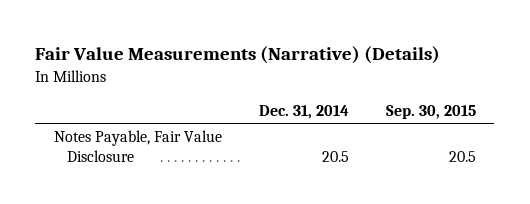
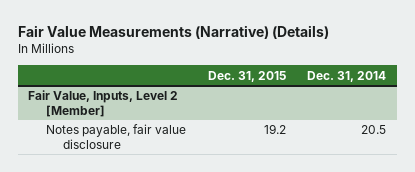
[385,105,476,120] Sep. 30, 2015 -> none
none -> [207,70,286,82] Dec. 31, 2015
none -> [28,90,179,117] Fair Value, Inputs, Level 2 [Member]
[53,130,222,163] Notes Payable, Fair Value Disclosure -> [45,124,186,149] Notes payable, fair value disclosure

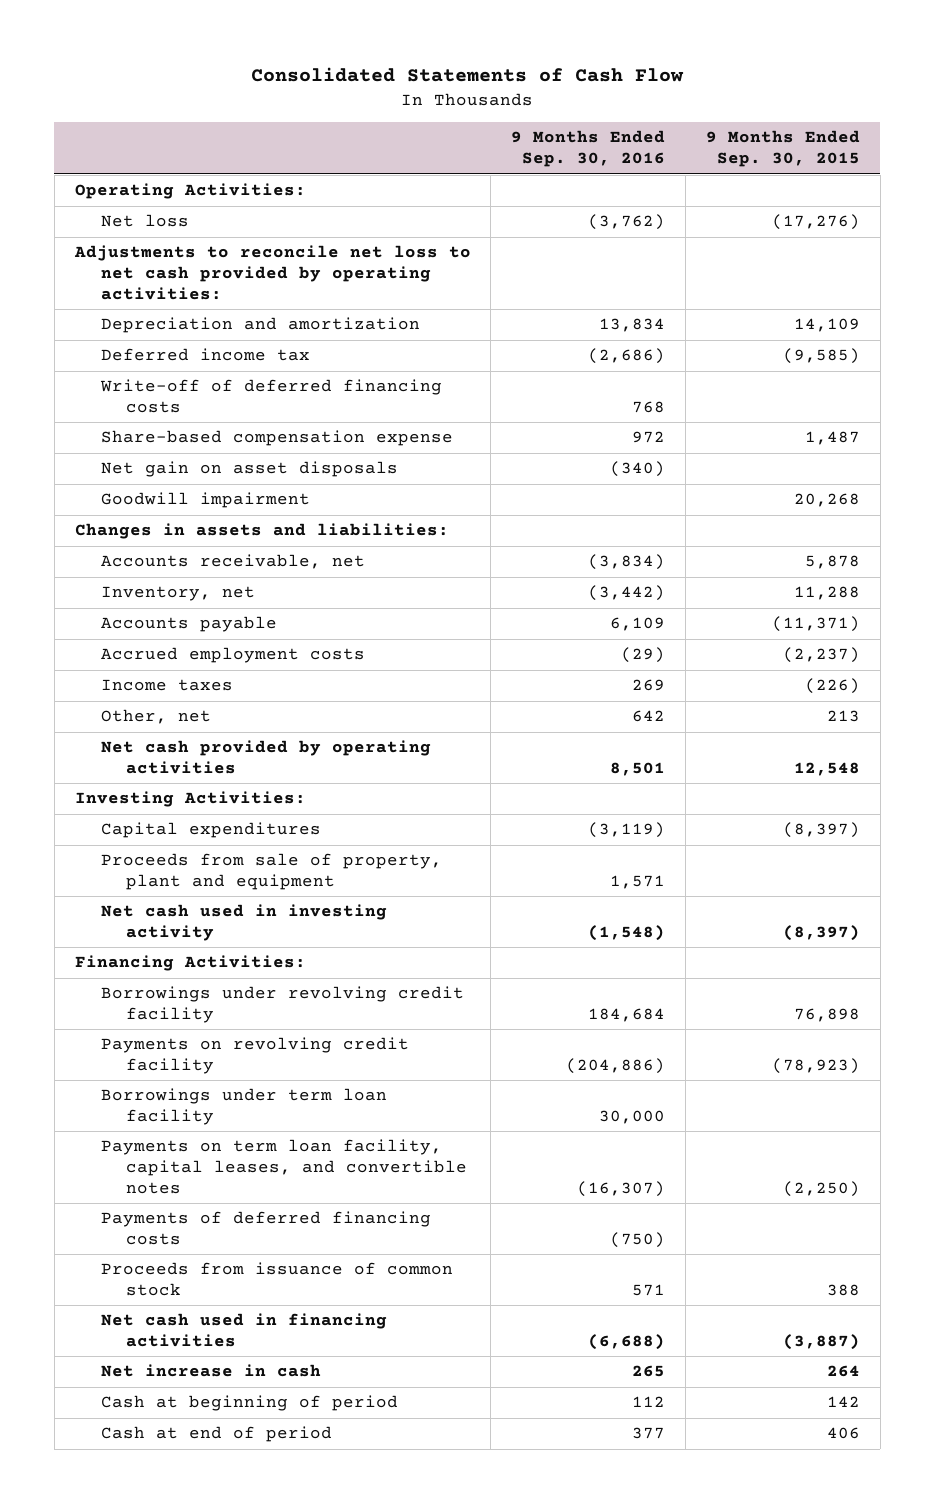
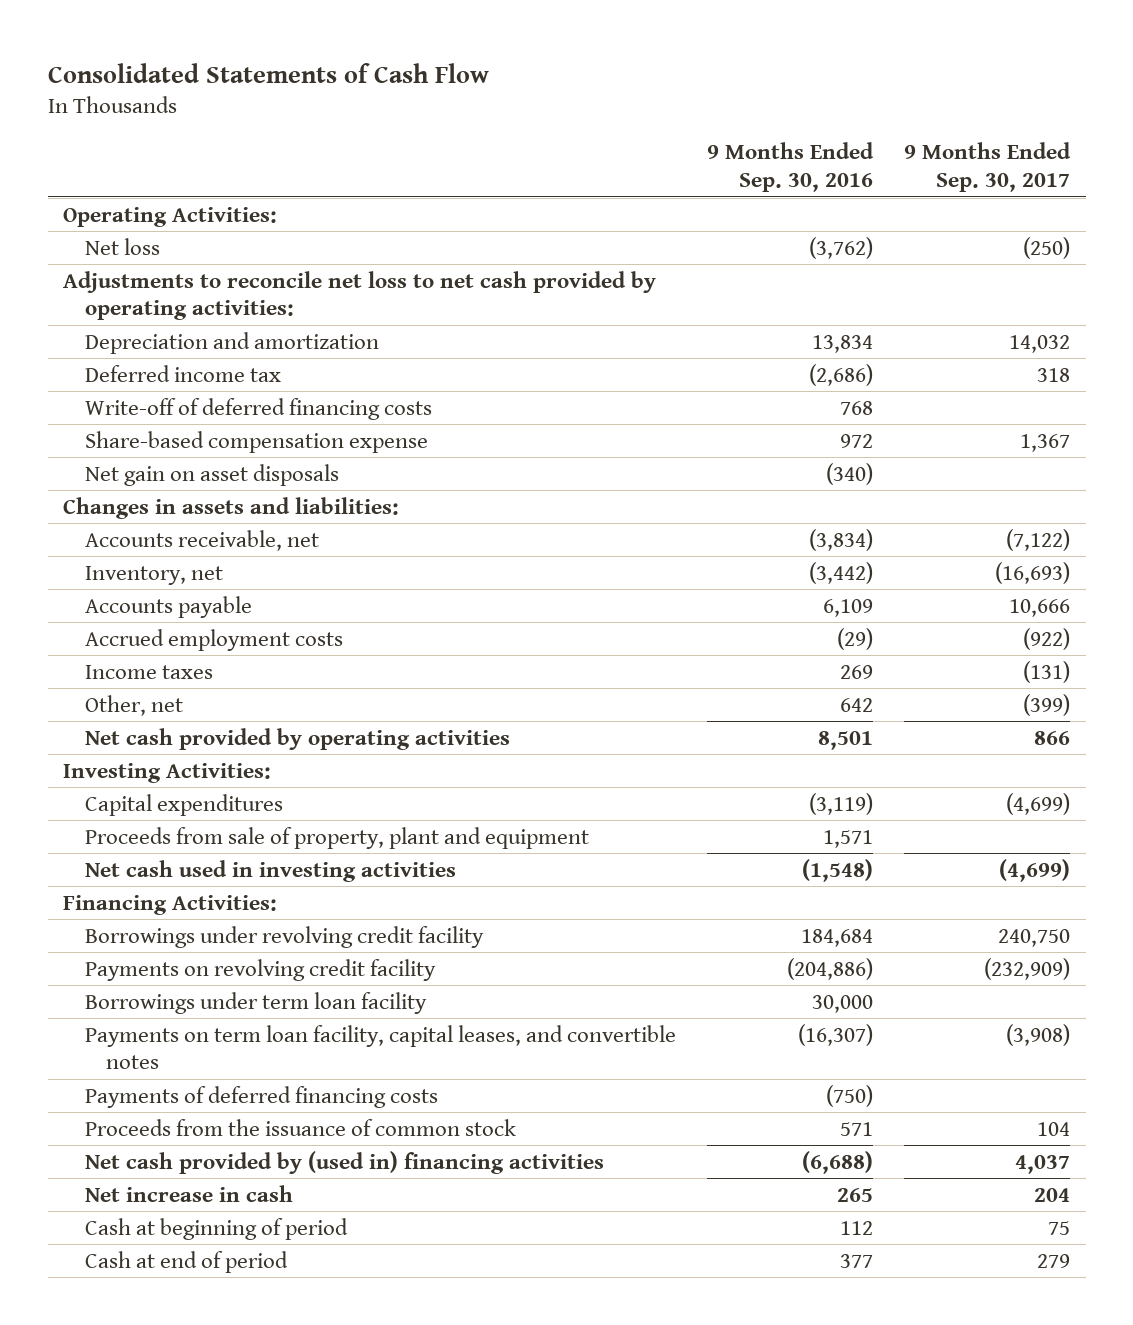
[705,130,860,168] 9 Months Ended Sep. 30, 2015 -> none
none -> [903,142,1071,193] 9 Months Ended Sep. 30, 2017
[100,492,310,509] Goodwill impairment -> none
[100,904,387,942] Net cash used in investing activity -> [84,859,456,882] Net cash used in investing activities
[100,1262,453,1297] Proceeds from issuance of common stock -> [84,1118,516,1136] Proceeds from the issuance of common stock
[100,1313,387,1348] Net cash used in financing activities -> [84,1150,604,1174] Net cash provided by (used in) financing activities

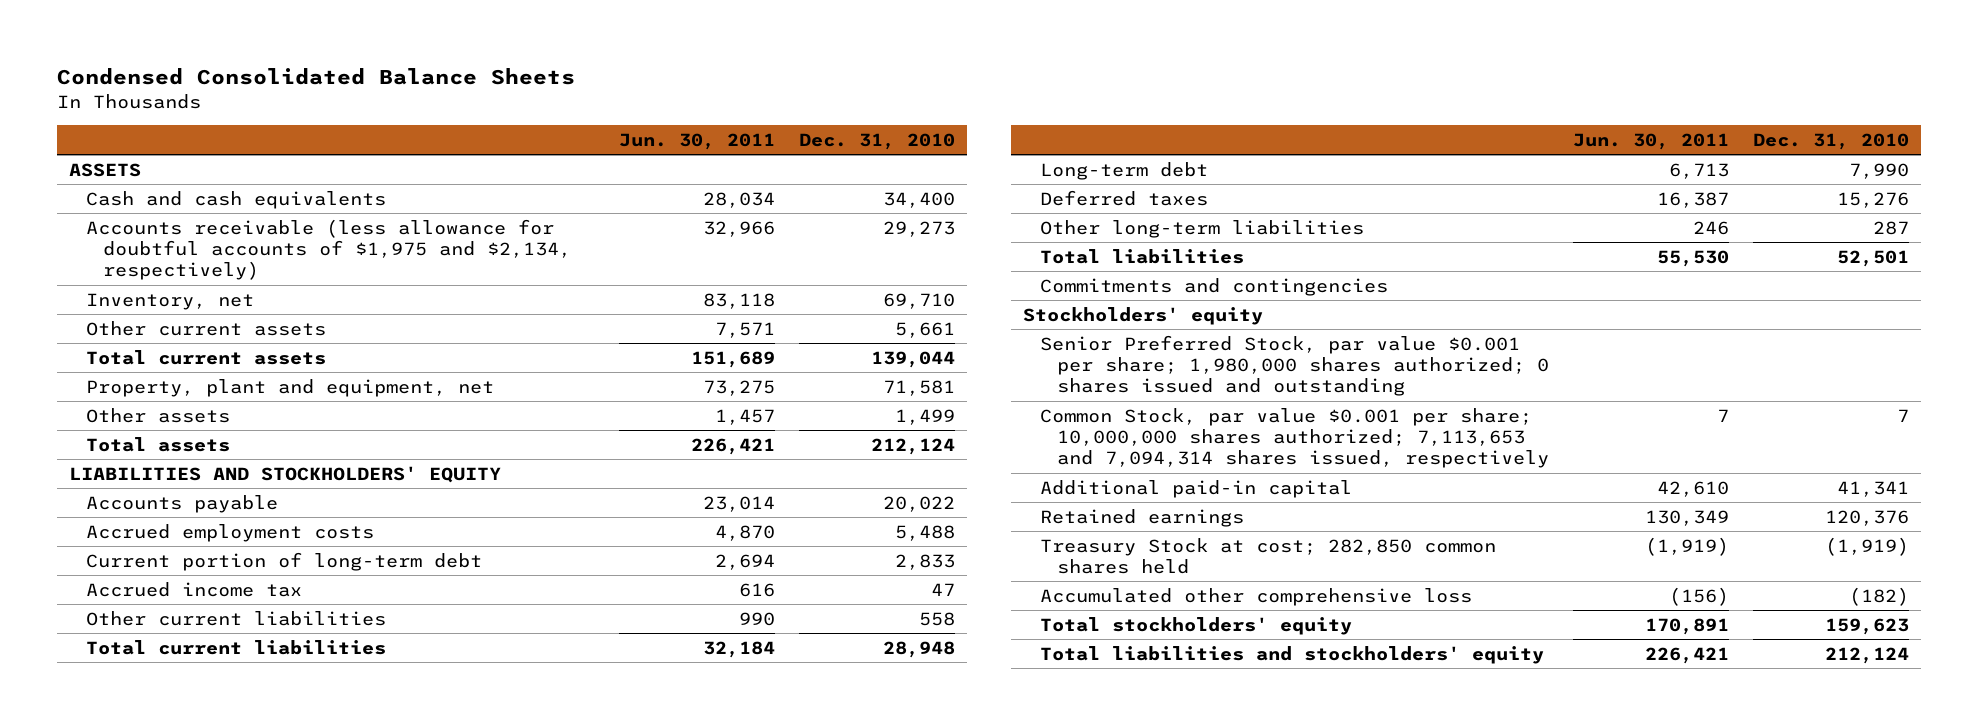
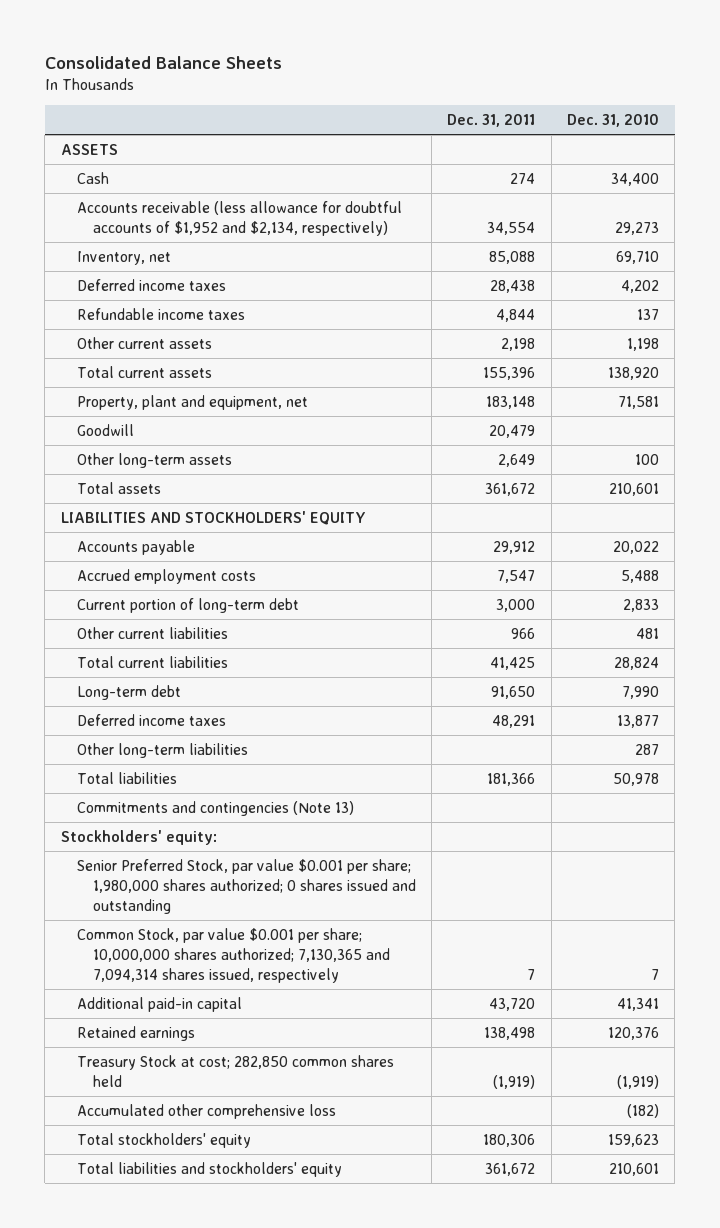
[57,68,576,86] Condensed Consolidated Balance Sheets -> [44,55,282,69] Consolidated Balance Sheets
[619,132,776,150] Jun. 30, 2011 -> none
none -> [447,113,536,127] Dec. 31, 2011
[86,190,387,209] Cash and cash equivalents -> [76,171,109,184] Cash
[86,218,572,281] Accounts receivable (less allowance for doubtful accounts of $1,975 and $2,134, respectively) -> [76,200,402,236] Accounts receivable (less allowance for doubtful accounts of $1,952 and $2,134, respectively)
none -> [76,278,226,291] Deferred income taxes
none -> [76,307,245,320] Refundable income taxes
[895,321,956,338] 5,661 -> [627,337,660,351] 1,198
[871,350,956,368] 139,044 -> [608,366,660,380] 138,920
none -> [76,423,134,436] Goodwill
[86,407,231,423] Other assets -> [76,452,232,468] Other long-term assets
[895,408,956,425] 1,499 -> [635,453,660,465] 100
[871,437,956,455] 212,124 -> [609,482,660,496] 210,601
[86,581,303,597] Accrued income tax -> none
[919,611,956,626] 558 -> [636,627,660,639] 481
[883,640,956,658] 28,948 -> [614,656,660,670] 28,824
[1039,189,1208,206] Deferred taxes -> [76,713,226,726] Deferred income taxes
[1837,191,1910,208] 15,276 -> [617,714,660,728] 13,877
[1837,249,1910,267] 52,501 -> [613,772,660,786] 50,978
[1039,277,1388,296] Commitments and contingencies -> [76,800,354,816] Commitments and contingencies (Note 13)
[1023,306,1264,325] Stockholders' equity -> [60,829,217,845] Stockholders' equity:
[1039,407,1549,469] Common Stock, par value $0.001 per share; 10,000,000 shares authorized; 7,113,653 and 7,094,314 shares issued, respectively -> [76,927,390,983] Common Stock, par value $0.001 per share; 10,000,000 shares authorized; 7,130,365 and 7,094,314 shares issued, respectively
[1825,646,1910,664] 212,124 -> [609,1162,660,1176] 210,601

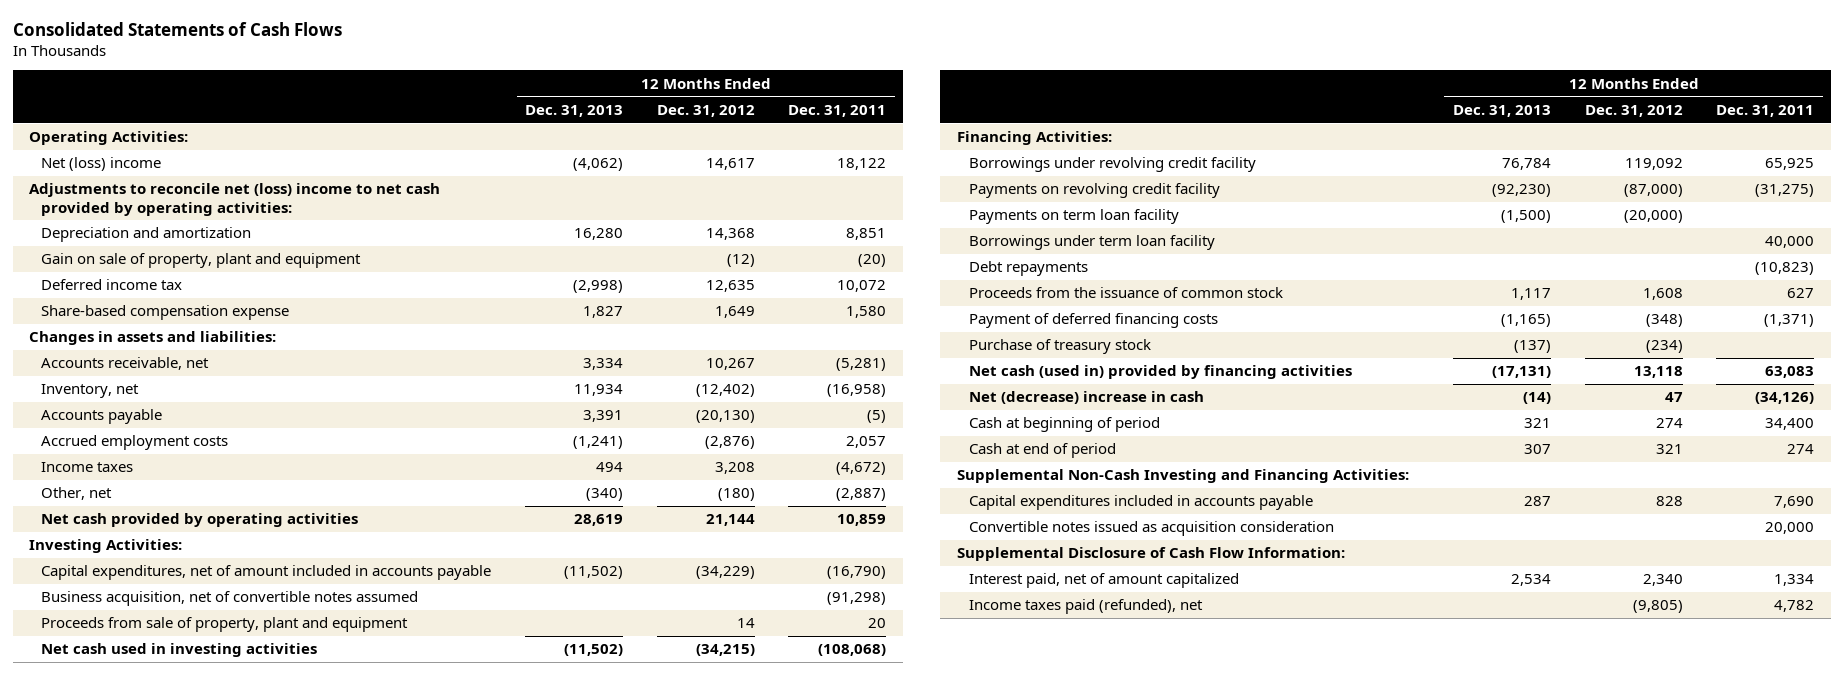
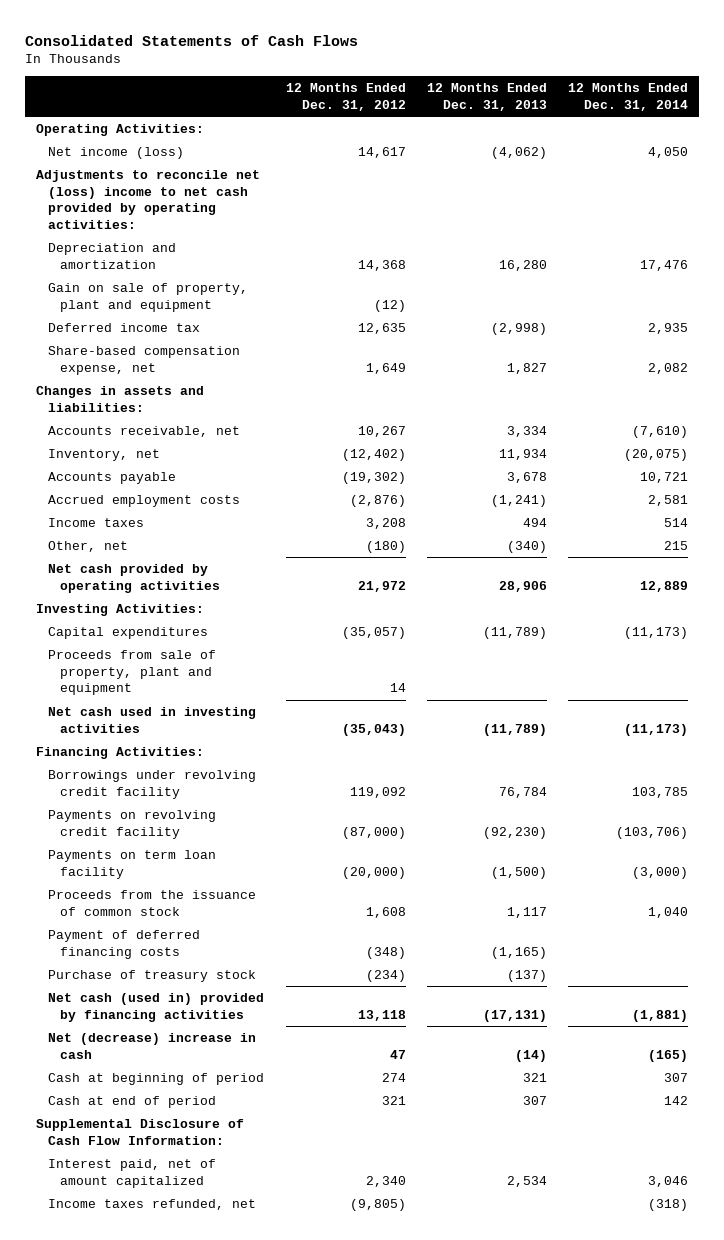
[788,105,887,118] Dec. 31, 2011 -> none
none -> [568,83,689,111] 12 Months Ended Dec. 31, 2014
[41,157,162,172] Net (loss) income -> [48,146,185,159] Net income (loss)
[41,305,290,321] Share-based compensation expense -> [48,345,241,375] Share-based compensation expense, net
[582,410,623,423] 3,391 -> [506,471,547,483] 3,678
[695,410,755,424] (20,130) -> [341,471,406,484] (19,302)
[573,514,623,527] 28,619 -> [498,580,547,592] 28,906
[705,514,755,527] 21,144 -> [357,580,406,592] 21,972
[41,591,419,607] Business acquisition, net of convertible notes assumed -> none
[41,565,492,581] Capital expenditures, net of amount included in accounts payable -> [48,626,209,639] Capital expenditures
[563,566,623,580] (11,502) -> [482,626,547,639] (11,789)
[695,566,755,580] (34,229) -> [341,626,406,639] (35,057)
[563,644,623,657] (11,502) -> [482,723,547,736] (11,789)
[695,644,755,657] (34,215) -> [341,723,406,736] (35,043)
[969,235,1216,251] Borrowings under term loan facility -> none
[969,261,1089,277] Debt repayments -> none
[957,469,1410,484] Supplemental Non-Cash Investing and Financing Activities: -> none
[969,495,1314,511] Capital expenditures included in accounts payable -> none
[969,521,1335,537] Convertible notes issued as acquisition consideration -> none
[969,599,1204,615] Income taxes paid (refunded), net -> [48,1198,257,1210] Income taxes refunded, net

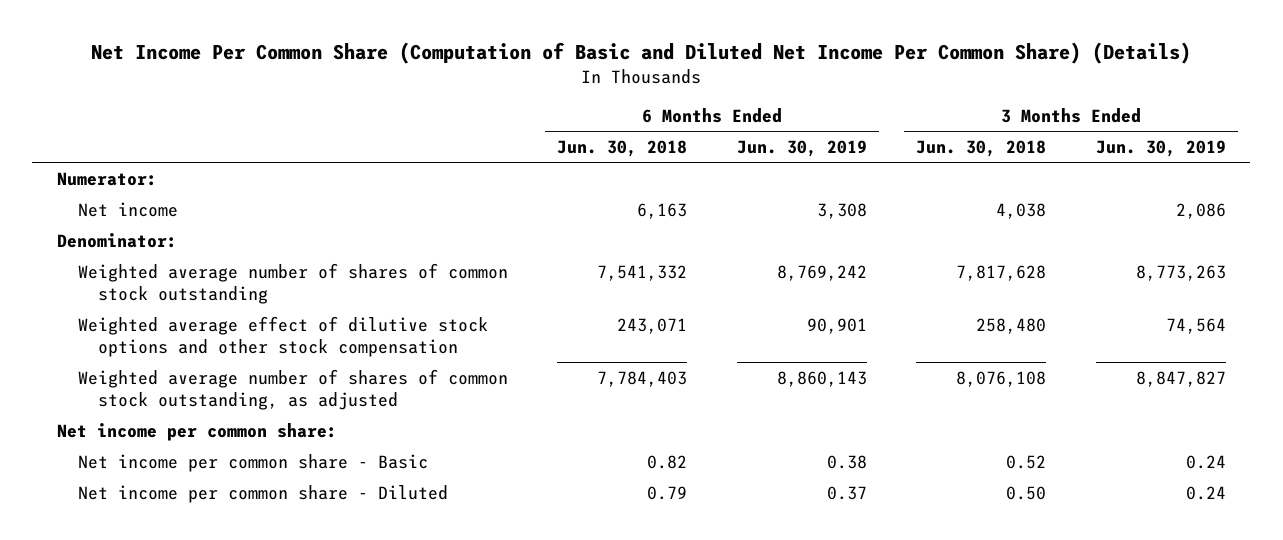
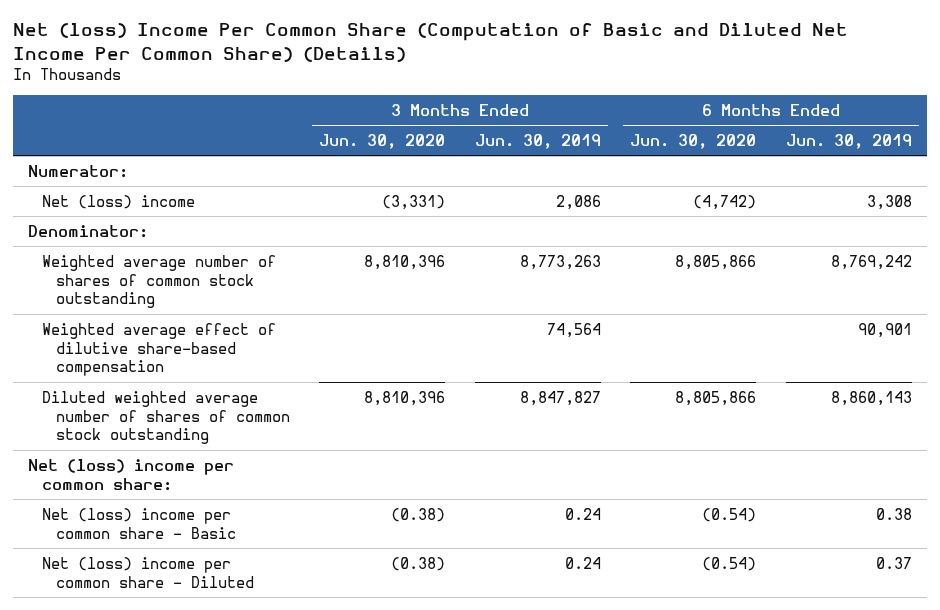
[91,42,1192,65] Net Income Per Common Share (Computation of Basic and Diluted Net Income Per Common Share) (Details) -> [13,23,849,62] Net (loss) Income Per Common Share (Computation of Basic and Diluted Net Income Per Common Share) (Details)
[557,139,688,157] Jun. 30, 2018 -> none
[916,139,1047,157] Jun. 30, 2018 -> none
none -> [319,133,446,149] Jun. 30, 2020
none -> [630,133,757,149] Jun. 30, 2020
[77,201,178,217] Net income -> [41,194,195,209] Net (loss) income
[77,315,488,358] Weighted average effect of dilutive stock options and other stock compensation -> [41,322,276,377] Weighted average effect of dilutive share-based compensation
[77,368,508,411] Weighted average number of shares of common stock outstanding, as adjusted -> [41,390,290,445] Diluted weighted average number of shares of common stock outstanding
[57,422,338,441] Net income per common share: -> [28,458,235,491] Net (loss) income per common share:
[77,453,428,472] Net income per common share - Basic -> [41,507,236,539] Net (loss) income per common share - Basic
[77,484,448,503] Net income per common share - Diluted -> [41,556,254,588] Net (loss) income per common share - Diluted

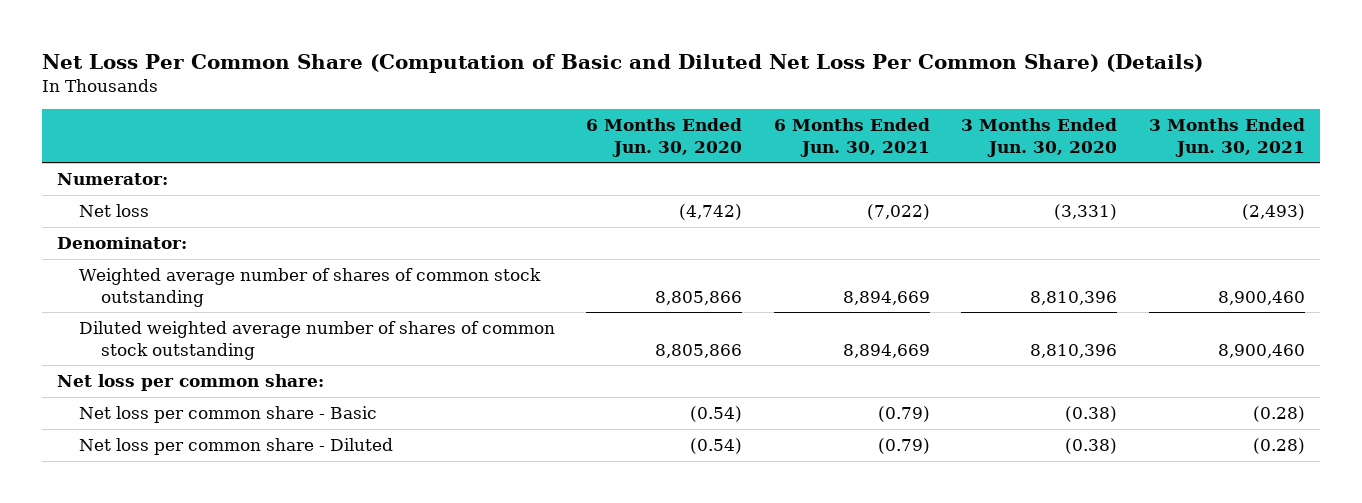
[13,23,849,62] Net (loss) Income Per Common Share (Computation of Basic and Diluted Net Income Per Common Share) (Details) -> [41,53,1203,73] Net Loss Per Common Share (Computation of Basic and Diluted Net Loss Per Common Share) (Details)
[474,133,601,149] Jun. 30, 2019 -> none
[785,133,912,149] Jun. 30, 2019 -> none
none -> [773,118,930,157] 6 Months Ended Jun. 30, 2021
none -> [1148,118,1305,157] 3 Months Ended Jun. 30, 2021
[41,194,195,209] Net (loss) income -> [79,204,150,218] Net loss
[41,322,276,377] Weighted average effect of dilutive share-based compensation -> none
[28,458,235,491] Net (loss) income per common share: -> [57,374,325,392] Net loss per common share:
[41,507,236,539] Net (loss) income per common share - Basic -> [79,406,378,424] Net loss per common share - Basic
[41,556,254,588] Net (loss) income per common share - Diluted -> [79,438,394,456] Net loss per common share - Diluted

